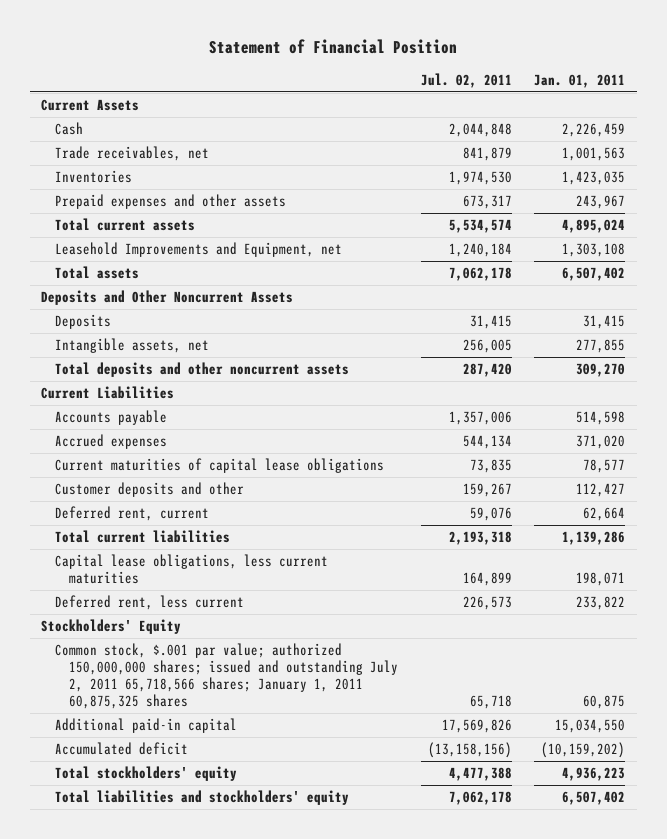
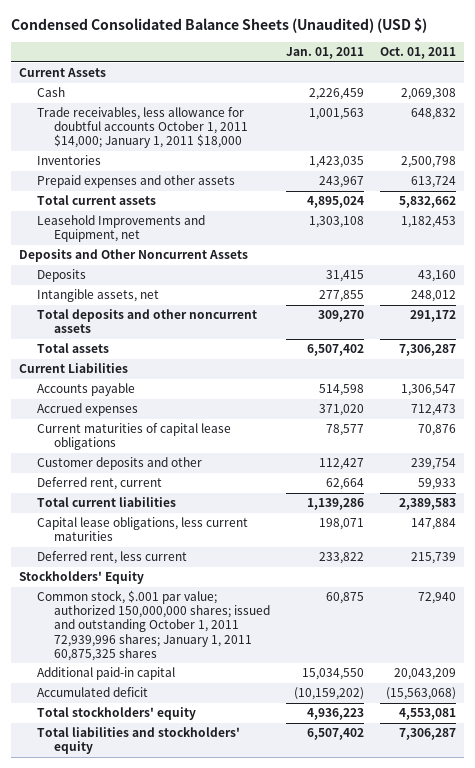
[209,38,458,54] Statement of Financial Position -> [11,18,428,34] Condensed Consolidated Balance Sheets (Unaudited) (USD $)
[420,72,512,88] Jul. 02, 2011 -> none
none -> [379,47,456,60] Oct. 01, 2011
[55,146,210,162] Trade receivables, net -> [36,107,249,149] Trade receivables, less allowance for doubtful accounts October 1, 2011 $14,000; January 1, 2011 $18,000
[55,266,140,280] Total assets -> [36,343,109,354] Total assets
[55,643,398,710] Common stock, $.001 par value; authorized 150,000,000 shares; issued and outstanding July 2, 2011 65,718,566 shares; January 1, 2011 60,875,325 shares -> [36,590,271,661] Common stock, $.001 par value; authorized 150,000,000 shares; issued and outstanding October 1, 2011 72,939,996 shares; January 1, 2011 60,875,325 shares

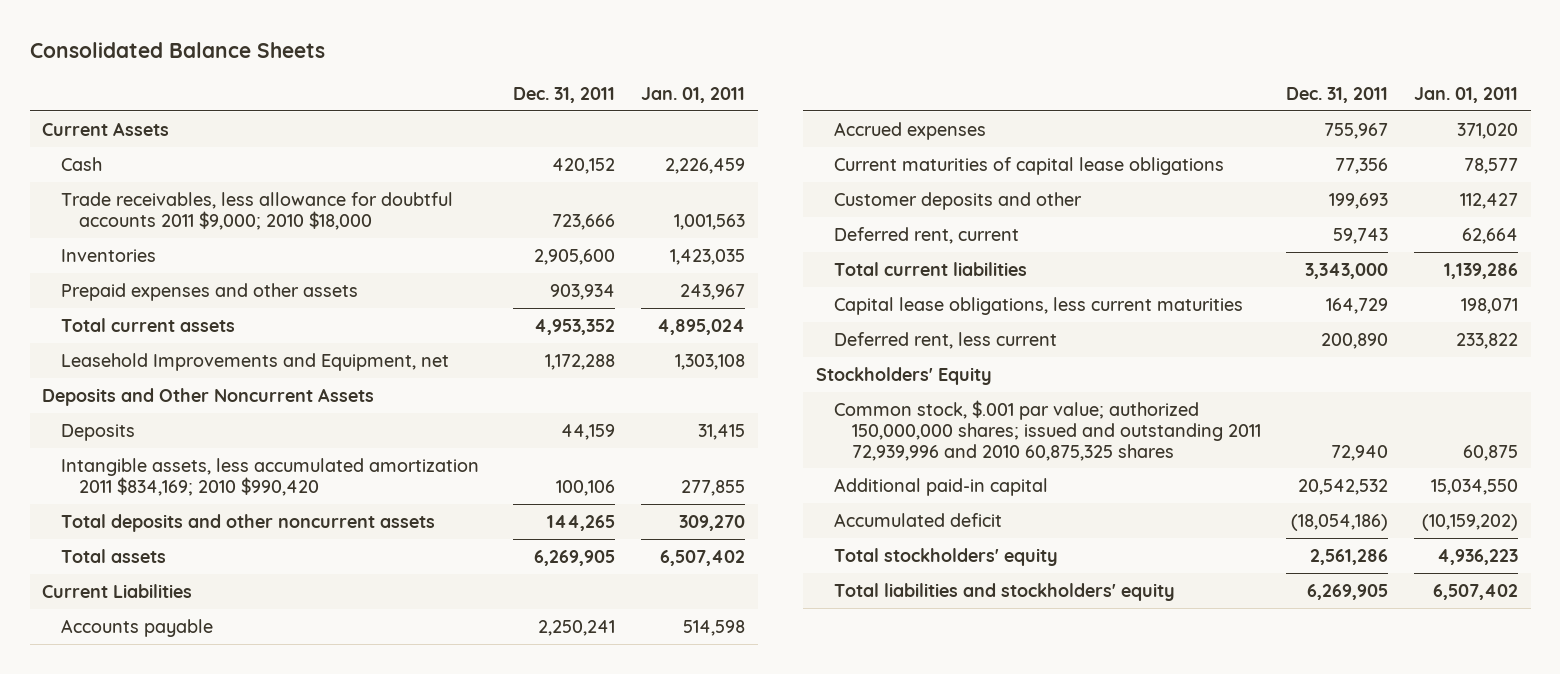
[11,18,428,34] Condensed Consolidated Balance Sheets (Unaudited) (USD $) -> [29,41,325,58] Consolidated Balance Sheets
[379,47,456,60] Oct. 01, 2011 -> none
none -> [513,86,616,103] Dec. 31, 2011
[36,107,249,149] Trade receivables, less allowance for doubtful accounts October 1, 2011 $14,000; January 1, 2011 $18,000 -> [60,191,453,230] Trade receivables, less allowance for doubtful accounts 2011 $9,000; 2010 $18,000
[36,289,159,303] Intangible assets, net -> [60,457,479,496] Intangible assets, less accumulated amortization 2011 $834,169; 2010 $990,420
[36,590,271,661] Common stock, $.001 par value; authorized 150,000,000 shares; issued and outstanding October 1, 2011 72,939,996 shares; January 1, 2011 60,875,325 shares -> [833,399,1261,461] Common stock, $.001 par value; authorized 150,000,000 shares; issued and outstanding 2011 72,939,996 and 2010 60,875,325 shares

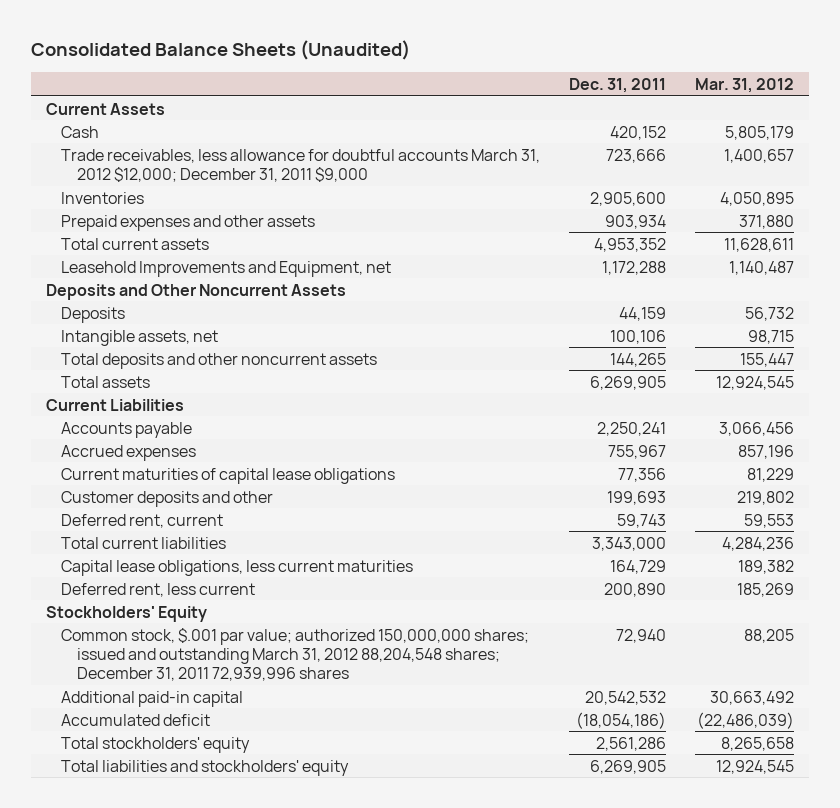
[29,41,325,58] Consolidated Balance Sheets -> [31,40,411,61] Consolidated Balance Sheets (Unaudited)
[640,86,745,103] Jan. 01, 2011 -> none
none -> [695,77,795,93] Mar. 31, 2012
[60,191,453,230] Trade receivables, less allowance for doubtful accounts 2011 $9,000; 2010 $18,000 -> [61,148,541,182] Trade receivables, less allowance for doubtful accounts March 31, 2012 $12,000; December 31, 2011 $9,000
[60,457,479,496] Intangible assets, less accumulated amortization 2011 $834,169; 2010 $990,420 -> [61,329,219,346] Intangible assets, net
[833,399,1261,461] Common stock, $.001 par value; authorized 150,000,000 shares; issued and outstanding 2011 72,939,996 and 2010 60,875,325 shares -> [61,627,530,682] Common stock, $.001 par value; authorized 150,000,000 shares; issued and outstanding March 31, 2012 88,204,548 shares; December 31, 2011 72,939,996 shares

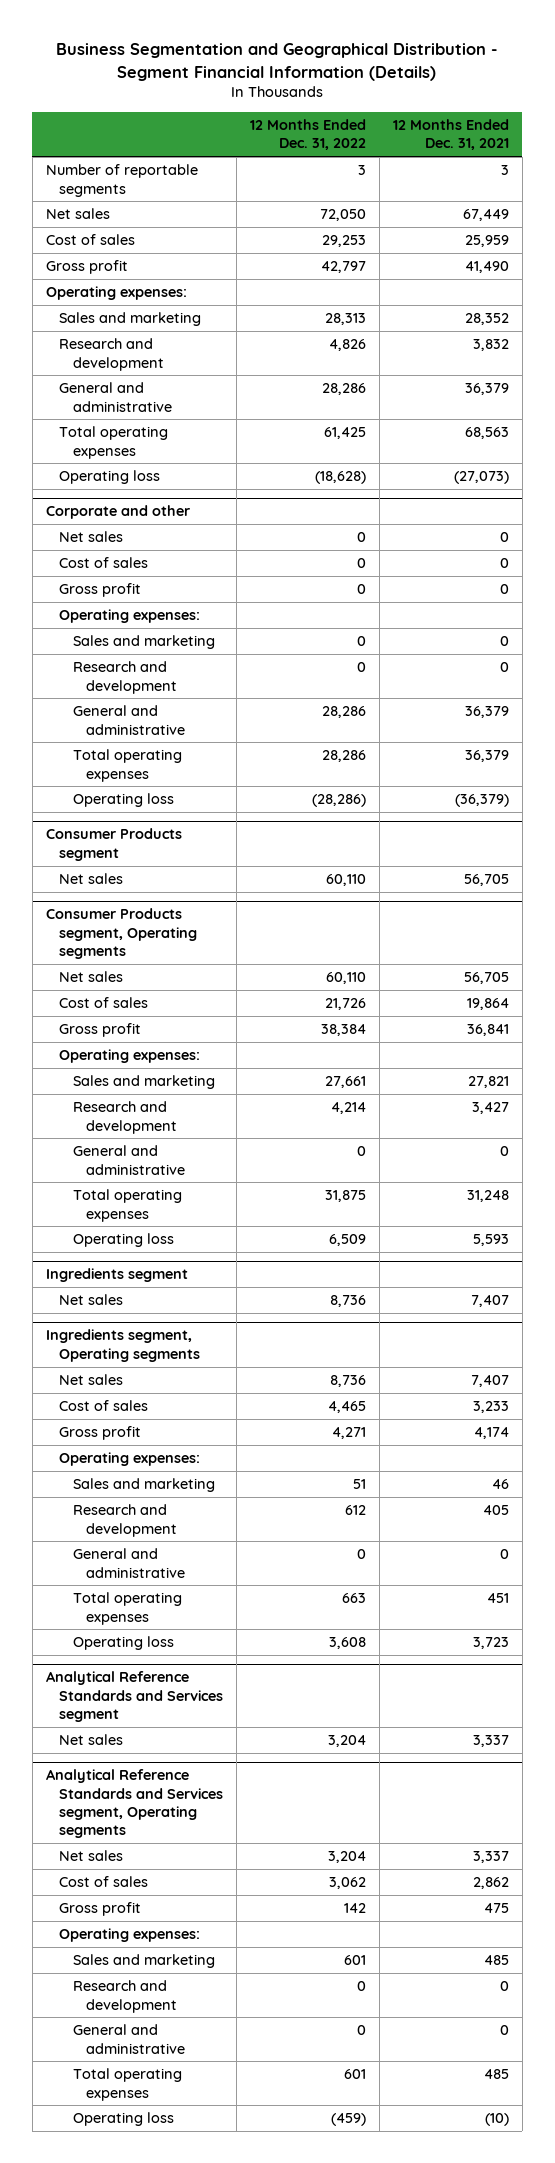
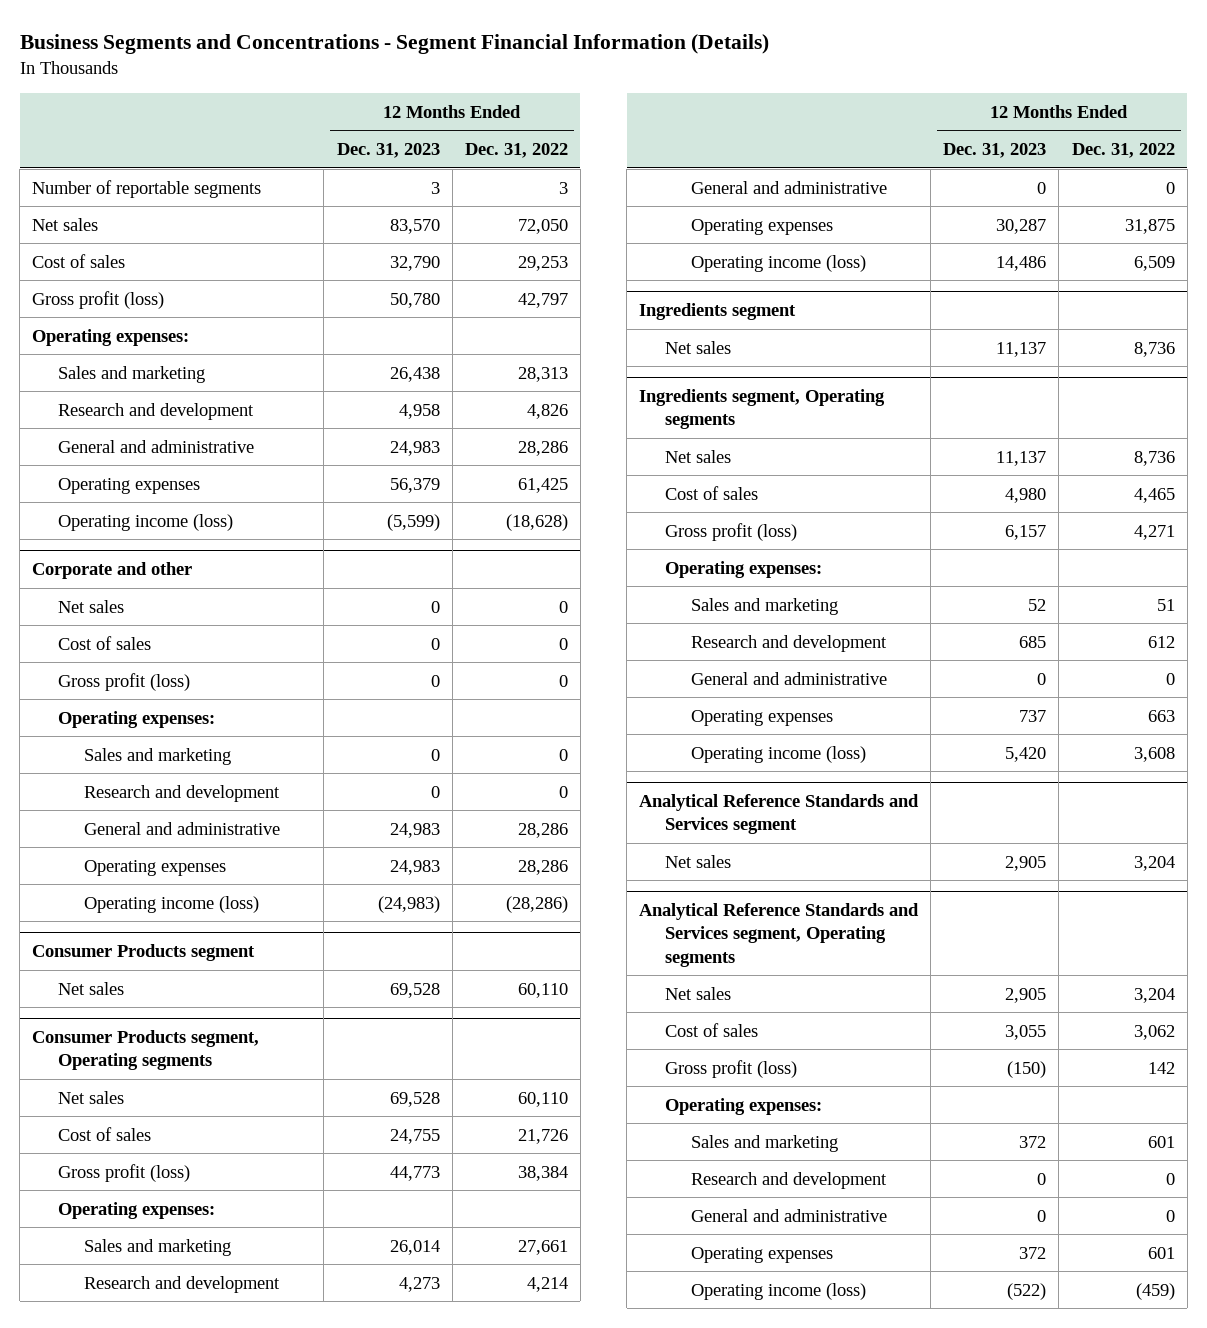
[56,42,499,81] Business Segmentation and Geographical Distribution - Segment Financial Information (Details) -> [19,34,769,55] Business Segments and Concentrations - Segment Financial Information (Details)
[392,118,509,151] 12 Months Ended Dec. 31, 2021 -> none
none -> [336,143,440,159] Dec. 31, 2023
[45,260,128,275] Gross profit -> [32,290,165,309] Gross profit (loss)
[59,426,169,459] Total operating expenses -> [58,477,201,494] Operating expenses
[59,470,161,485] Operating loss -> [58,513,234,531] Operating income (loss)
[59,583,142,598] Gross profit -> [58,672,191,691] Gross profit (loss)
[72,749,182,782] Total operating expenses -> [83,859,226,876] Operating expenses
[72,793,174,808] Operating loss -> [83,895,259,913] Operating income (loss)
[59,1023,142,1038] Gross profit -> [58,1163,191,1182] Gross profit (loss)
[72,1189,182,1222] Total operating expenses -> [690,218,833,235] Operating expenses
[72,1233,174,1248] Operating loss -> [690,254,866,272] Operating income (loss)
[59,1426,142,1441] Gross profit -> [665,522,798,541] Gross profit (loss)
[72,1592,182,1625] Total operating expenses -> [690,709,833,726] Operating expenses
[72,1636,174,1651] Operating loss -> [690,745,866,763] Operating income (loss)
[59,1902,142,1917] Gross profit -> [665,1059,798,1078] Gross profit (loss)
[72,2068,182,2101] Total operating expenses -> [690,1246,833,1263] Operating expenses
[72,2112,174,2127] Operating loss -> [690,1282,866,1300] Operating income (loss)

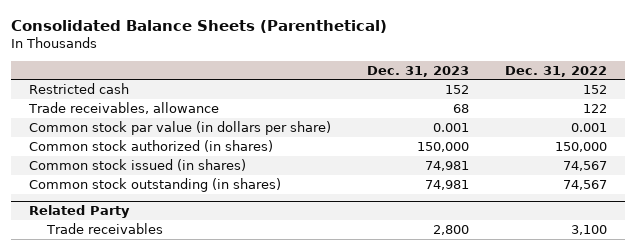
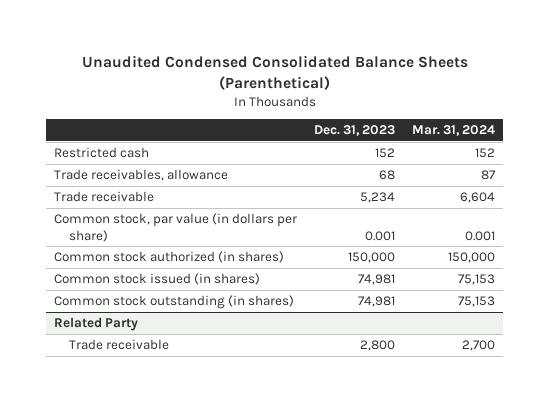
[11,19,388,33] Consolidated Balance Sheets (Parenthetical) -> [81,54,468,90] Unaudited Condensed Consolidated Balance Sheets (Parenthetical)
[504,65,607,77] Dec. 31, 2022 -> none
none -> [411,125,495,137] Mar. 31, 2024
none -> [54,191,155,203] Trade receivable
[28,120,331,135] Common stock par value (in dollars per share) -> [54,213,298,242] Common stock, par value (in dollars per share)
[45,222,163,234] Trade receivables -> [68,339,169,351] Trade receivable

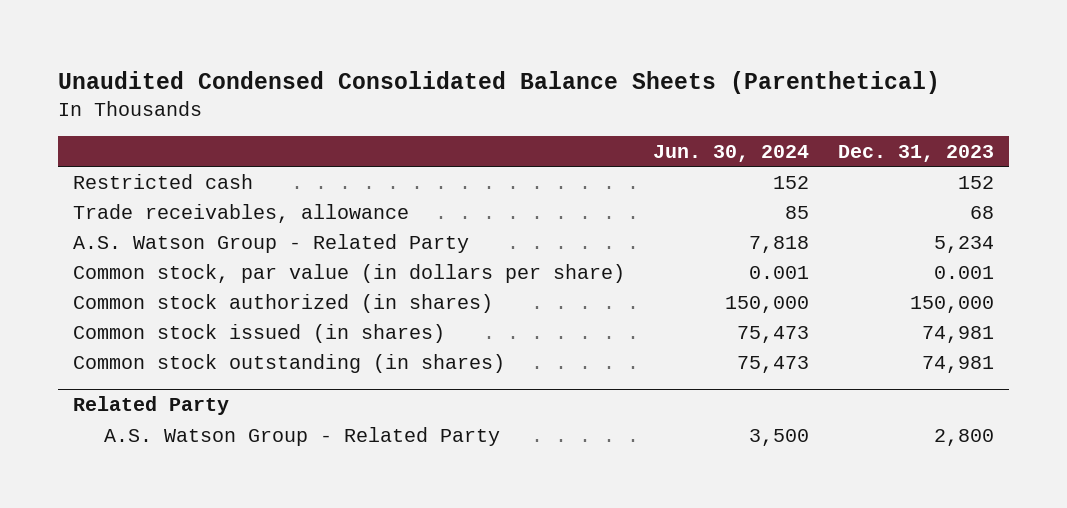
[411,125,495,137] Mar. 31, 2024 -> none
none -> [653,144,810,162] Jun. 30, 2024
[54,191,155,203] Trade receivable -> [72,233,469,253] A.S. Watson Group - Related Party
[68,339,169,351] Trade receivable -> [104,426,501,446] A.S. Watson Group - Related Party

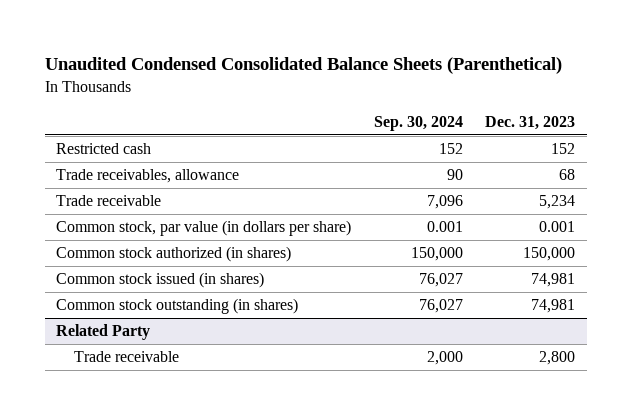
[653,144,810,162] Jun. 30, 2024 -> none
none -> [373,115,463,131] Sep. 30, 2024
[72,233,469,253] A.S. Watson Group - Related Party -> [56,195,162,207] Trade receivable
[104,426,501,446] A.S. Watson Group - Related Party -> [73,351,179,363] Trade receivable

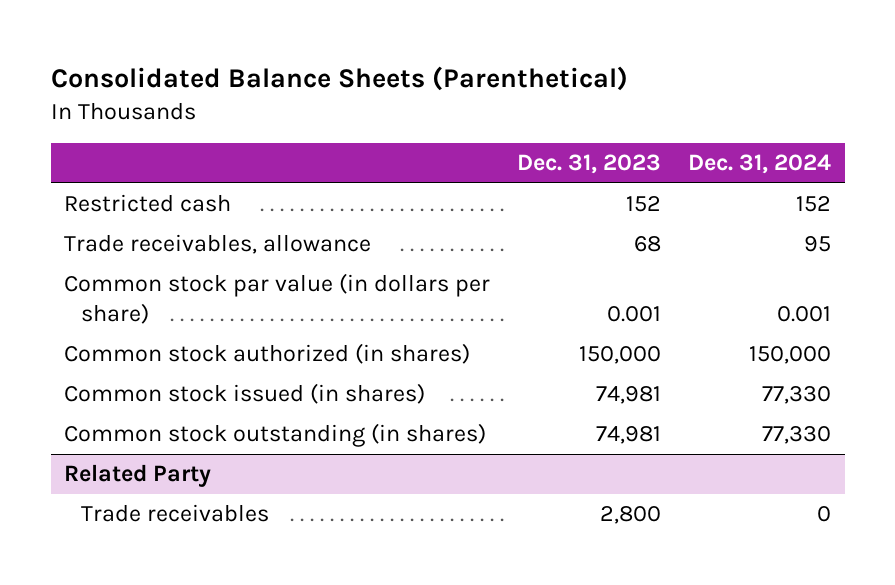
[45,57,563,75] Unaudited Condensed Consolidated Balance Sheets (Parenthetical) -> [50,66,628,92] Consolidated Balance Sheets (Parenthetical)
[373,115,463,131] Sep. 30, 2024 -> none
none -> [688,153,832,174] Dec. 31, 2024
[56,195,162,207] Trade receivable -> none
[56,220,352,237] Common stock, par value (in dollars per share) -> [64,273,491,325] Common stock par value (in dollars per share)
[73,351,179,363] Trade receivable -> [81,504,270,523] Trade receivables

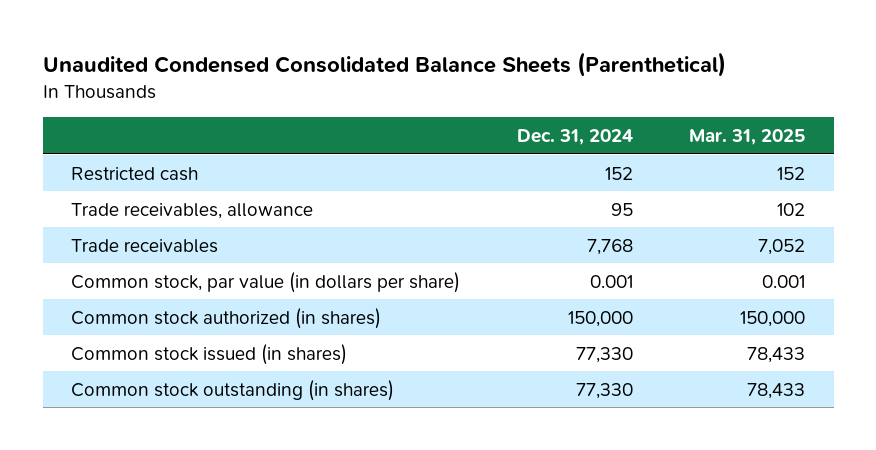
[50,66,628,92] Consolidated Balance Sheets (Parenthetical) -> [42,52,726,78] Unaudited Condensed Consolidated Balance Sheets (Parenthetical)
[517,153,662,174] Dec. 31, 2023 -> none
none -> [689,129,806,146] Mar. 31, 2025
none -> [70,238,218,253] Trade receivables
[64,273,491,325] Common stock par value (in dollars per share) -> [70,271,460,293] Common stock, par value (in dollars per share)
[64,464,212,488] Related Party -> none
[81,504,270,523] Trade receivables -> none

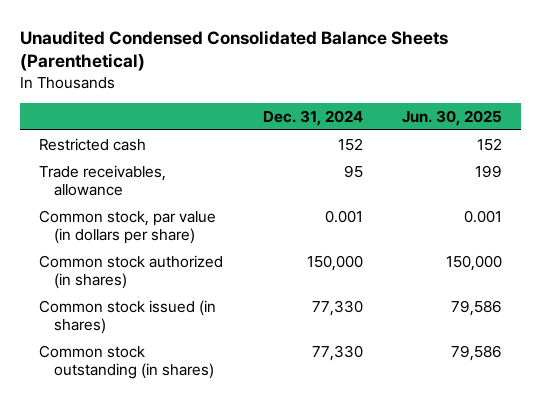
[689,129,806,146] Mar. 31, 2025 -> none
none -> [401,110,502,127] Jun. 30, 2025
[70,238,218,253] Trade receivables -> none

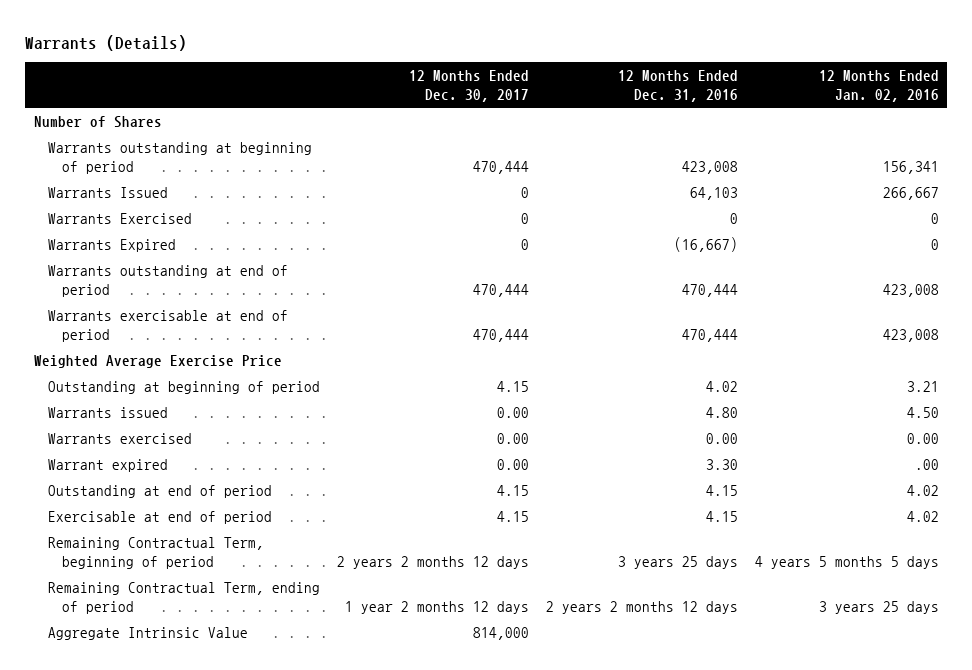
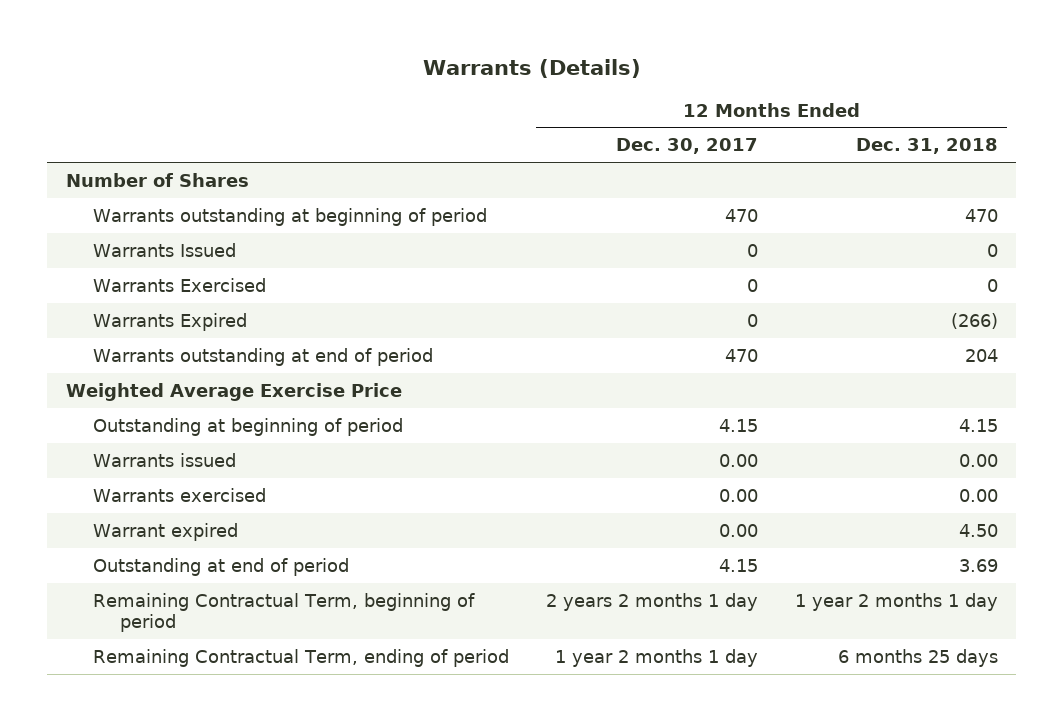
[617,69,738,102] 12 Months Ended Dec. 31, 2016 -> none
[818,69,939,102] 12 Months Ended Jan. 02, 2016 -> none
none -> [855,138,998,155] Dec. 31, 2018
[472,160,529,174] 470,444 -> [724,208,758,222] 470
[47,309,288,342] Warrants exercisable at end of period -> none
[472,283,529,297] 470,444 -> [724,348,758,362] 470
[47,510,272,524] Exercisable at end of period -> none
[47,626,248,640] Aggregate Intrinsic Value -> none
[336,555,529,569] 2 years 2 months 12 days -> [545,592,758,611] 2 years 2 months 1 day
[344,600,529,614] 1 year 2 months 12 days -> [554,648,758,667] 1 year 2 months 1 day

